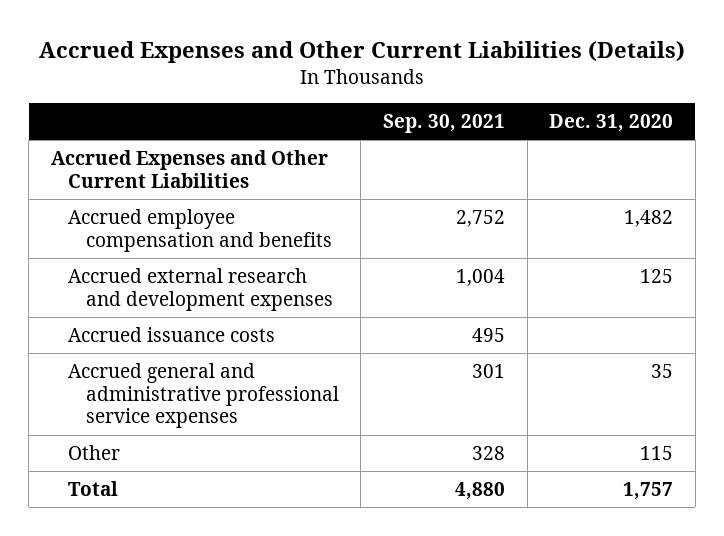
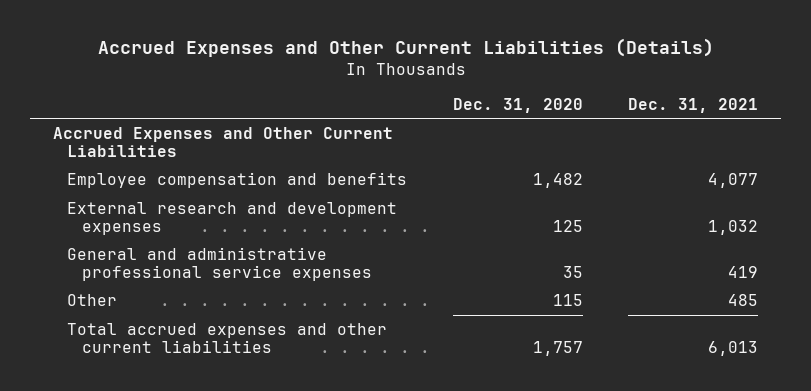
[382,114,505,134] Sep. 30, 2021 -> none
none -> [628,97,759,113] Dec. 31, 2021
[68,327,276,343] Accrued issuance costs -> none
[68,209,332,252] Accrued employee compensation and benefits -> [67,171,408,188] Employee compensation and benefits
[68,268,333,311] Accrued external research and development expenses -> [67,201,398,235] External research and development expenses
[68,363,339,429] Accrued general and administrative professional service expenses -> [67,246,372,281] General and administrative professional service expenses
[68,481,119,497] Total -> [67,322,388,353] Total accrued expenses and other current liabilities

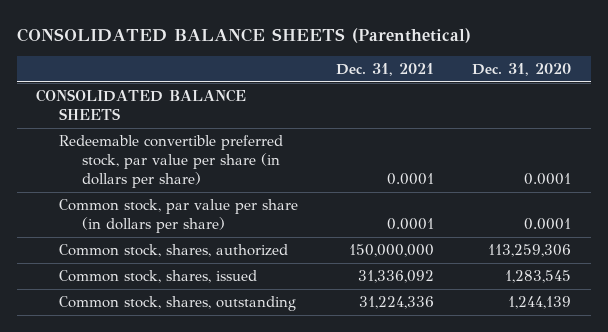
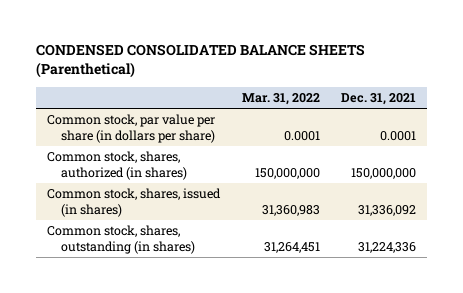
[17,27,472,43] CONSOLIDATED BALANCE SHEETS (Parenthetical) -> [36,44,366,79] CONDENSED CONSOLIDATED BALANCE SHEETS (Parenthetical)
[472,62,572,76] Dec. 31, 2020 -> none
none -> [241,92,320,105] Mar. 31, 2022
[36,89,247,121] CONSOLIDATED BALANCE SHEETS -> none
[58,135,283,189] Redeemable convertible preferred stock, par value per share (in dollars per share) -> none
[58,244,288,258] Common stock, shares, authorized -> [46,151,187,181] Common stock, shares, authorized (in shares)
[58,270,257,284] Common stock, shares, issued -> [46,188,221,218] Common stock, shares, issued (in shares)
[58,296,296,312] Common stock, shares, outstanding -> [46,225,195,255] Common stock, shares, outstanding (in shares)

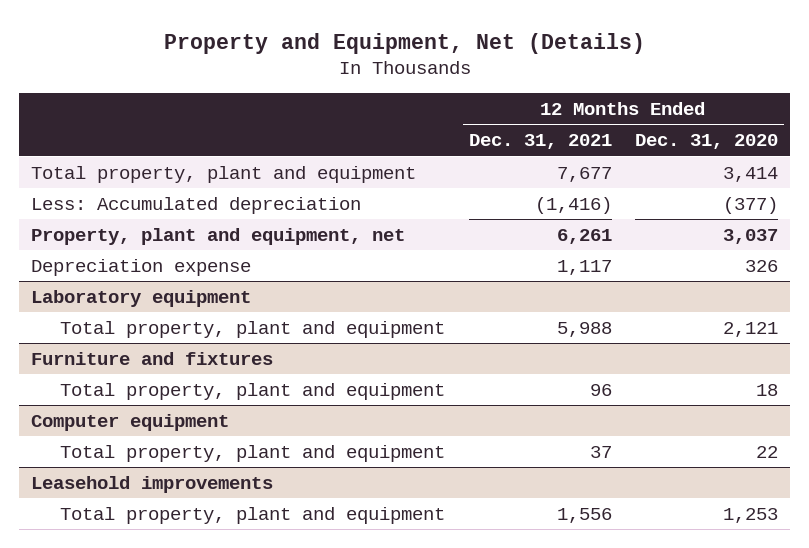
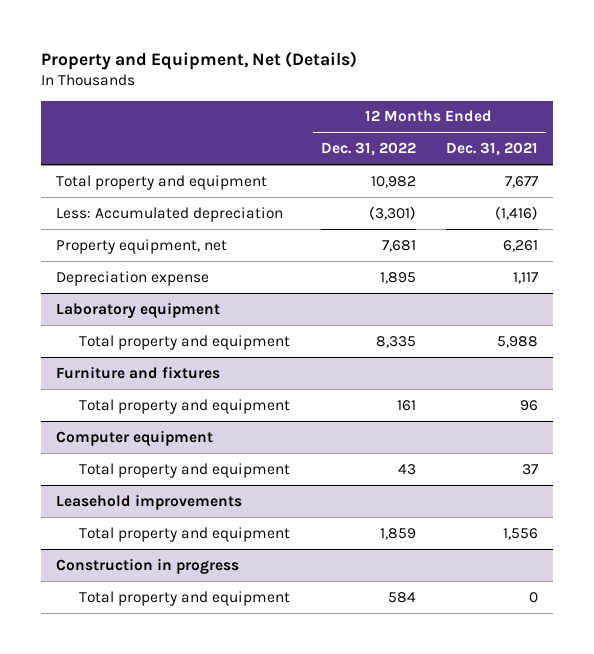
[634,134,778,150] Dec. 31, 2020 -> none
none -> [320,142,416,157] Dec. 31, 2022
[31,165,417,183] Total property, plant and equipment -> [56,174,268,190] Total property and equipment
[31,227,406,245] Property, plant and equipment, net -> [56,238,228,254] Property equipment, net
[60,320,446,338] Total property, plant and equipment -> [79,334,291,350] Total property and equipment
[60,382,446,400] Total property, plant and equipment -> [79,398,291,414] Total property and equipment
[60,444,446,462] Total property, plant and equipment -> [79,462,291,478] Total property and equipment
[60,506,446,524] Total property, plant and equipment -> [79,526,291,542] Total property and equipment
none -> [56,557,240,574] Construction in progress
none -> [79,590,291,606] Total property and equipment

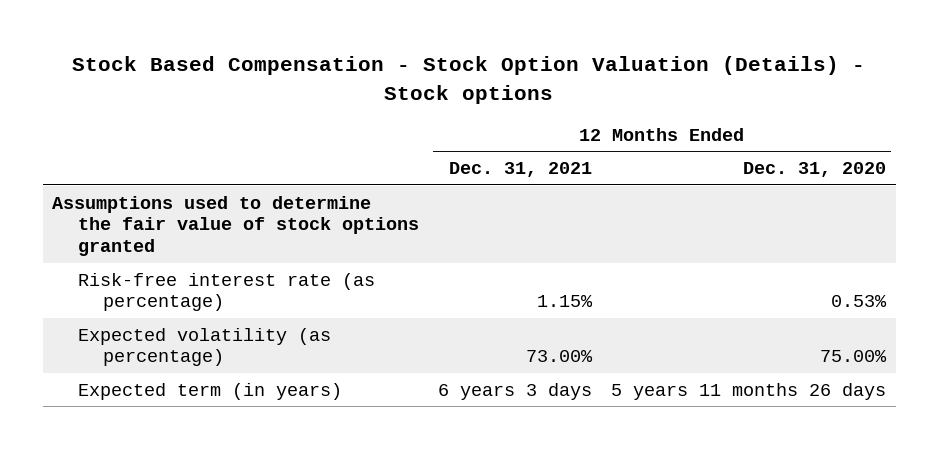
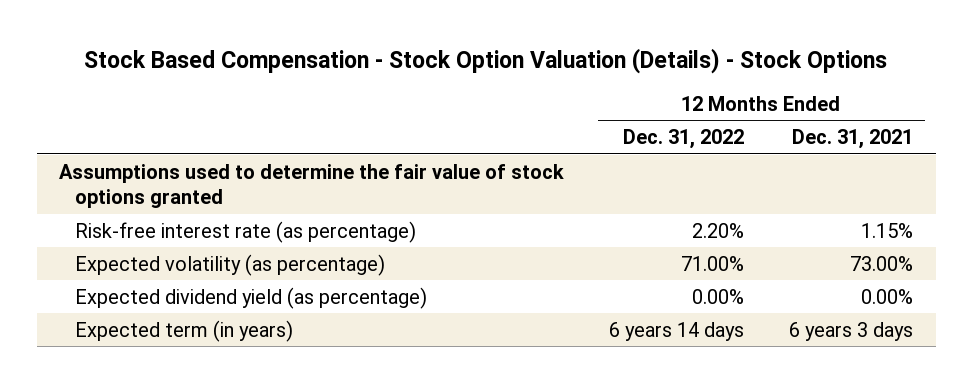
[72,56,866,104] Stock Based Compensation - Stock Option Valuation (Details) - Stock options -> [84,47,888,74] Stock Based Compensation - Stock Option Valuation (Details) - Stock Options
[743,162,887,178] Dec. 31, 2020 -> none
none -> [623,129,745,150] Dec. 31, 2022
none -> [74,286,427,309] Expected dividend yield (as percentage)

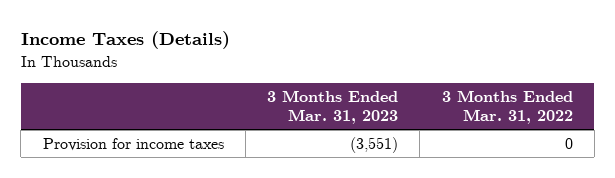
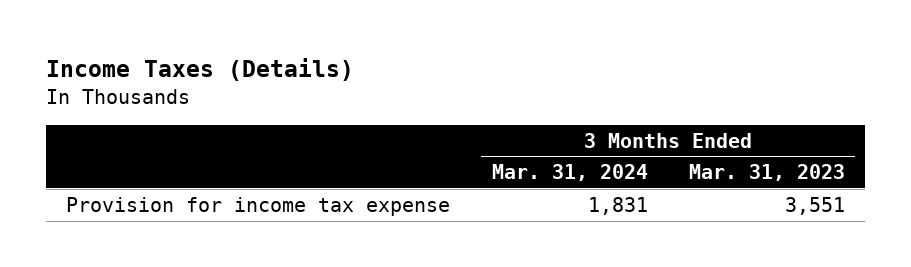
[441,89,573,125] 3 Months Ended Mar. 31, 2022 -> none
none -> [491,164,648,182] Mar. 31, 2024
[42,138,224,152] Provision for income taxes -> [66,197,451,217] Provision for income tax expense
[350,137,399,154] (3,551) -> [784,197,845,216] 3,551

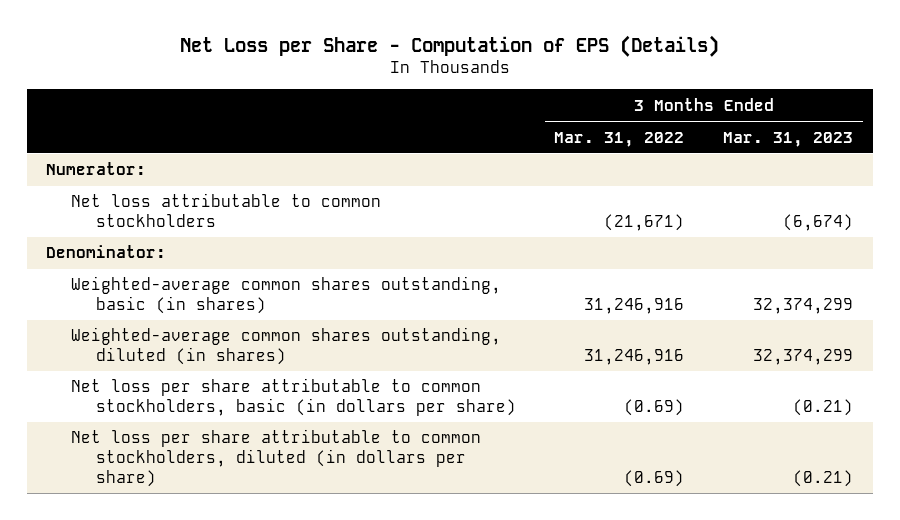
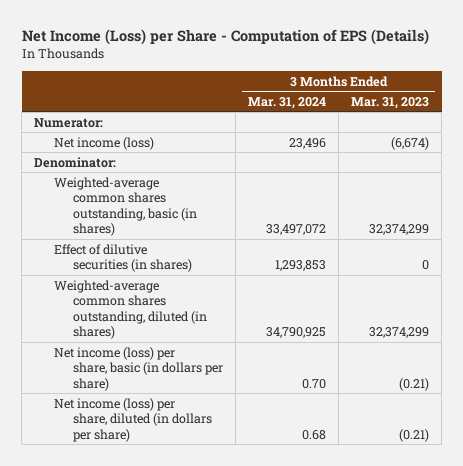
[179,34,719,57] Net Loss per Share - Computation of EPS (Details) -> [21,29,429,46] Net Income (Loss) per Share - Computation of EPS (Details)
[554,131,685,147] Mar. 31, 2022 -> none
none -> [248,96,327,109] Mar. 31, 2024
[70,193,381,228] Net loss attributable to common stockholders -> [53,136,154,150] Net income (loss)
none -> [53,243,192,273] Effect of dilutive securities (in shares)
[70,378,516,417] Net loss per share attributable to common stockholders, basic (in dollars per share) -> [53,346,223,391] Net income (loss) per share, basic (in dollars per share)
[70,429,481,487] Net loss per share attributable to common stockholders, diluted (in dollars per share) -> [53,397,212,442] Net income (loss) per share, diluted (in dollars per share)

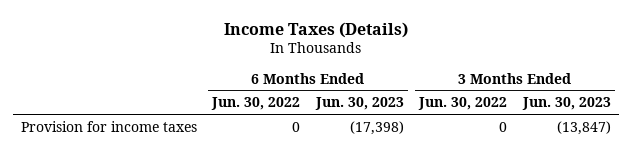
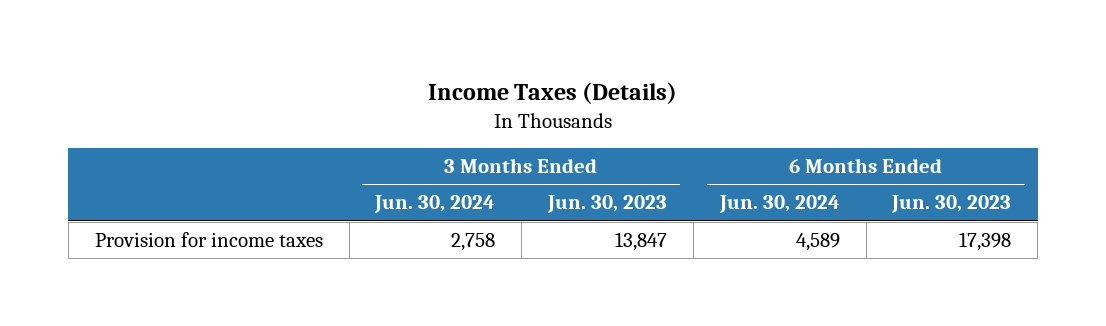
[211,97,301,111] Jun. 30, 2022 -> none
[418,97,508,111] Jun. 30, 2022 -> none
none -> [374,195,496,214] Jun. 30, 2024
none -> [718,195,840,214] Jun. 30, 2024
[349,120,404,135] (17,398) -> [959,232,1012,252] 17,398
[556,120,611,135] (13,847) -> [615,232,668,252] 13,847

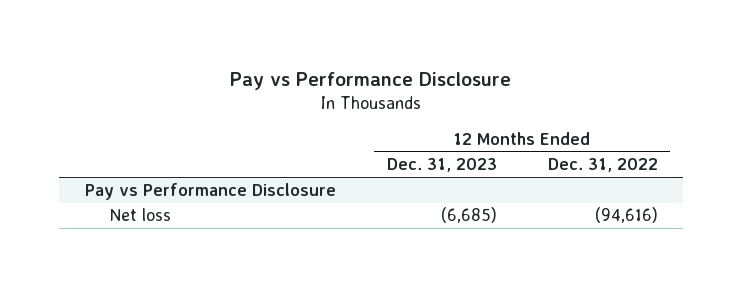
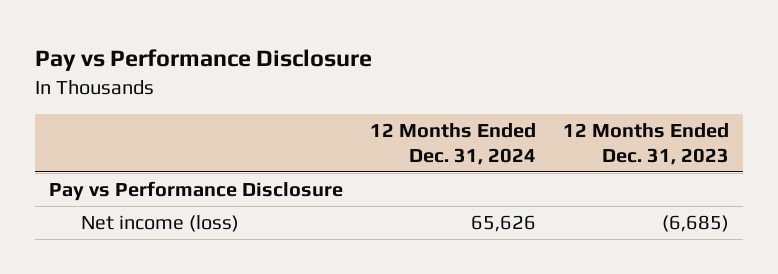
[547,158,658,173] Dec. 31, 2022 -> none
none -> [369,122,536,165] 12 Months Ended Dec. 31, 2024
[109,208,172,222] Net loss -> [80,215,239,233] Net income (loss)

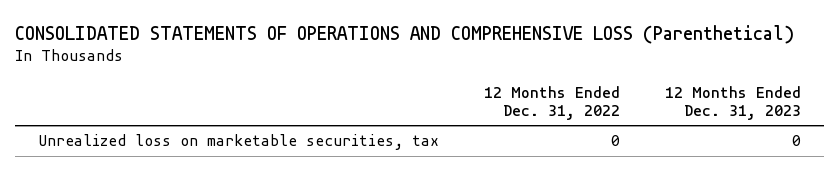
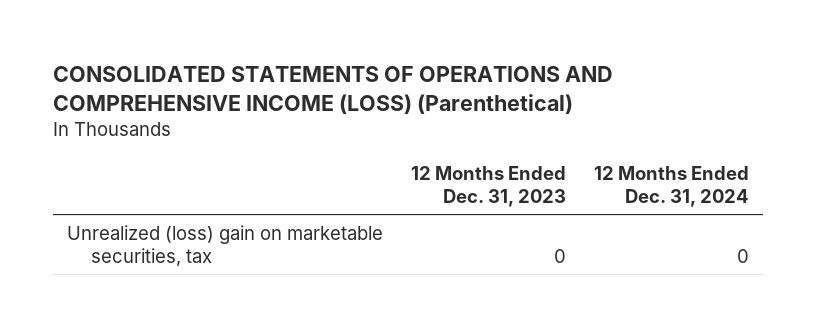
[14,24,794,44] CONSOLIDATED STATEMENTS OF OPERATIONS AND COMPREHENSIVE LOSS (Parenthetical) -> [53,66,614,115] CONSOLIDATED STATEMENTS OF OPERATIONS AND COMPREHENSIVE INCOME (LOSS) (Parenthetical)
[483,85,620,120] 12 Months Ended Dec. 31, 2022 -> none
none -> [593,166,749,207] 12 Months Ended Dec. 31, 2024
[37,134,439,151] Unrealized loss on marketable securities, tax -> [67,225,384,267] Unrealized (loss) gain on marketable securities, tax

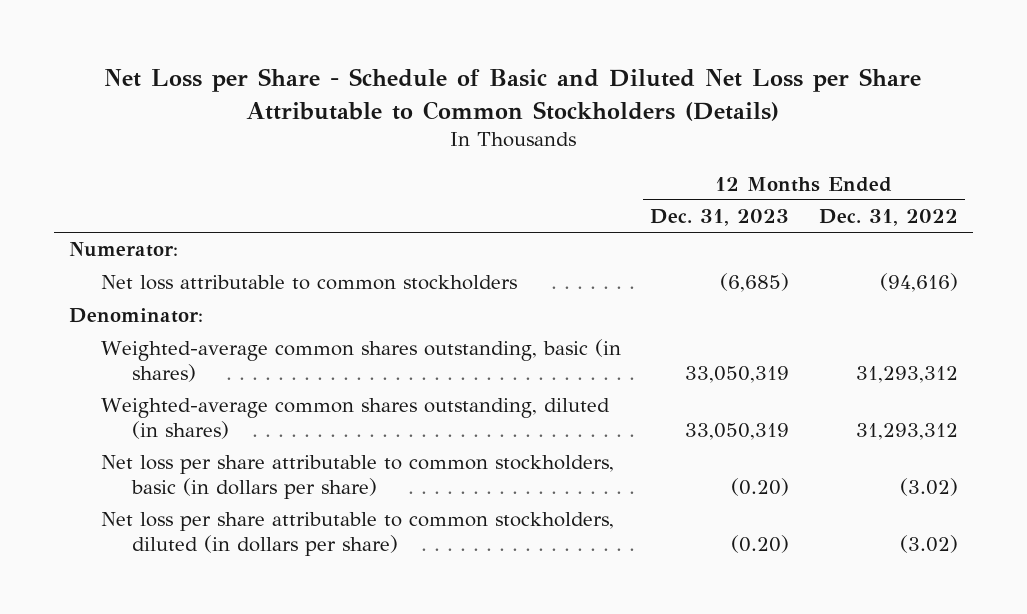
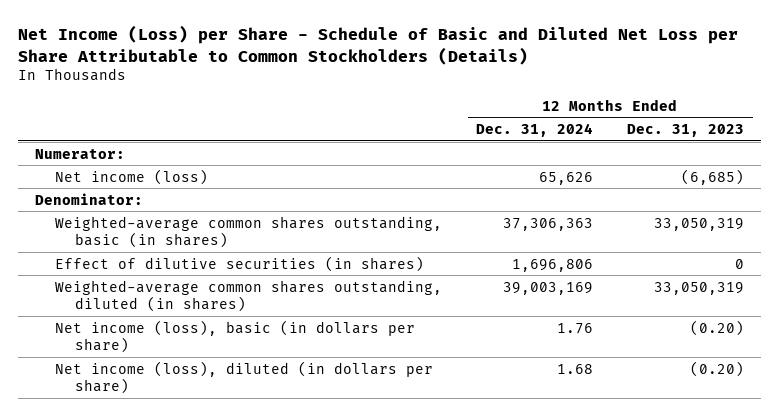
[104,68,922,121] Net Loss per Share - Schedule of Basic and Diluted Net Loss per Share Attributable to Common Stockholders (Details) -> [18,25,739,65] Net Income (Loss) per Share - Schedule of Basic and Diluted Net Loss per Share Attributable to Common Stockholders (Details)
[818,209,958,227] Dec. 31, 2022 -> none
none -> [476,122,594,137] Dec. 31, 2024
[100,275,517,291] Net loss attributable to common stockholders -> [55,168,209,185] Net income (loss)
none -> [55,255,425,272] Effect of dilutive securities (in shares)
[100,455,614,499] Net loss per share attributable to common stockholders, basic (in dollars per share) -> [55,319,416,354] Net income (loss), basic (in dollars per share)
[100,512,614,556] Net loss per share attributable to common stockholders, diluted (in dollars per share) -> [55,360,434,395] Net income (loss), diluted (in dollars per share)

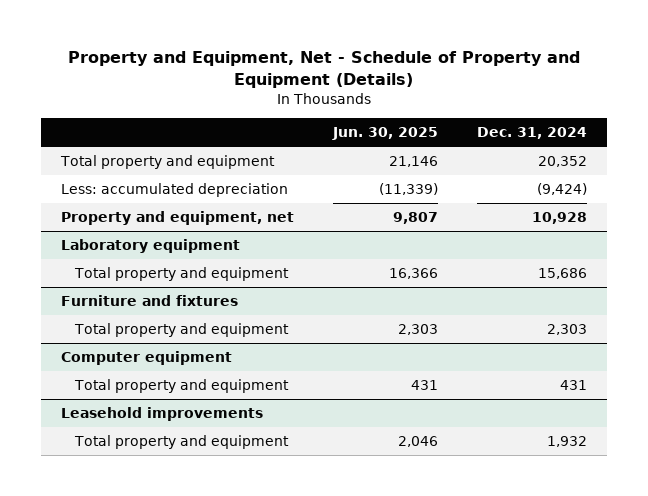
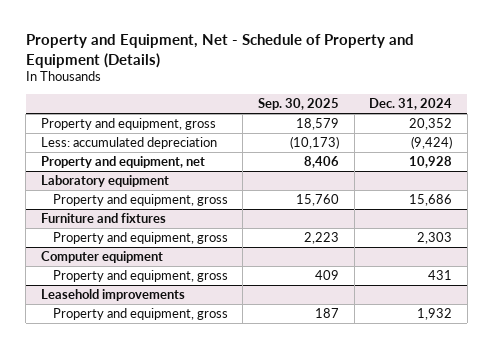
[331,127,438,141] Jun. 30, 2025 -> none
none -> [257,98,339,111] Sep. 30, 2025
[59,155,275,170] Total property and equipment -> [40,118,216,131] Property and equipment, gross
[73,267,289,282] Total property and equipment -> [52,194,228,207] Property and equipment, gross
[73,323,289,338] Total property and equipment -> [52,232,228,245] Property and equipment, gross
[73,379,289,394] Total property and equipment -> [52,270,228,283] Property and equipment, gross
[73,435,289,450] Total property and equipment -> [52,308,228,321] Property and equipment, gross

